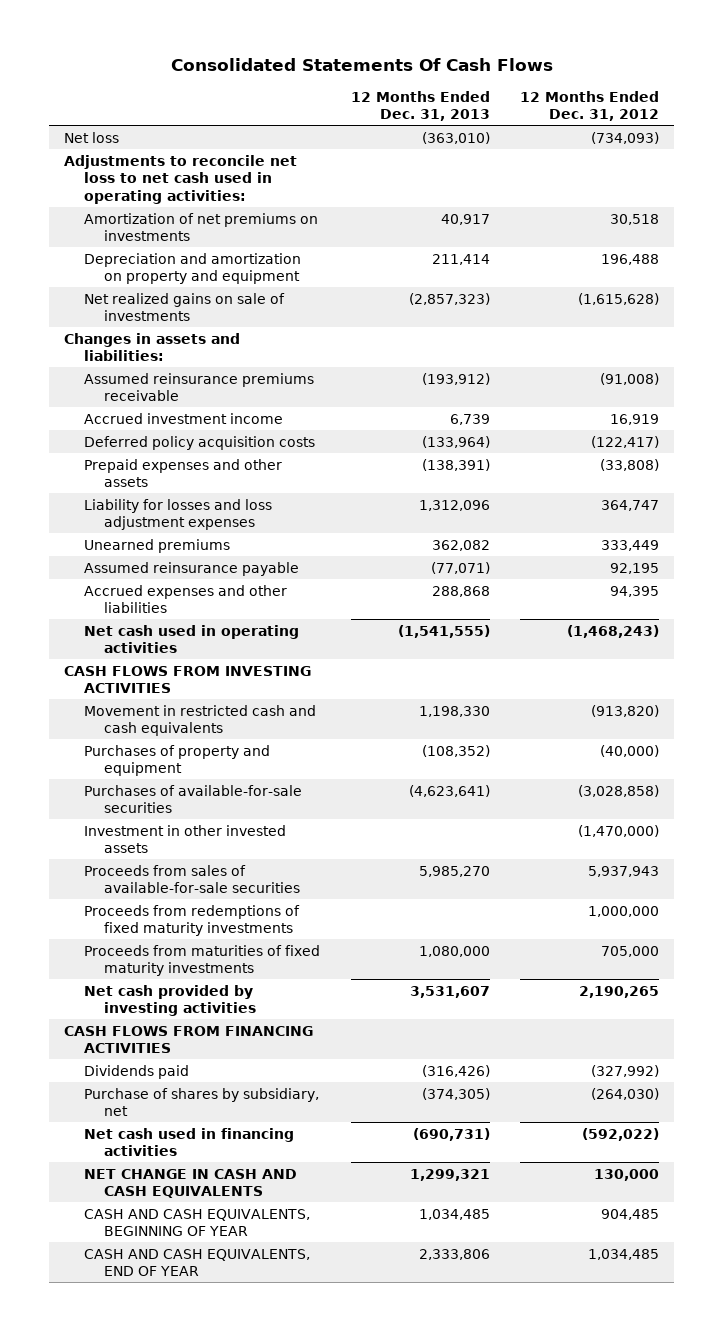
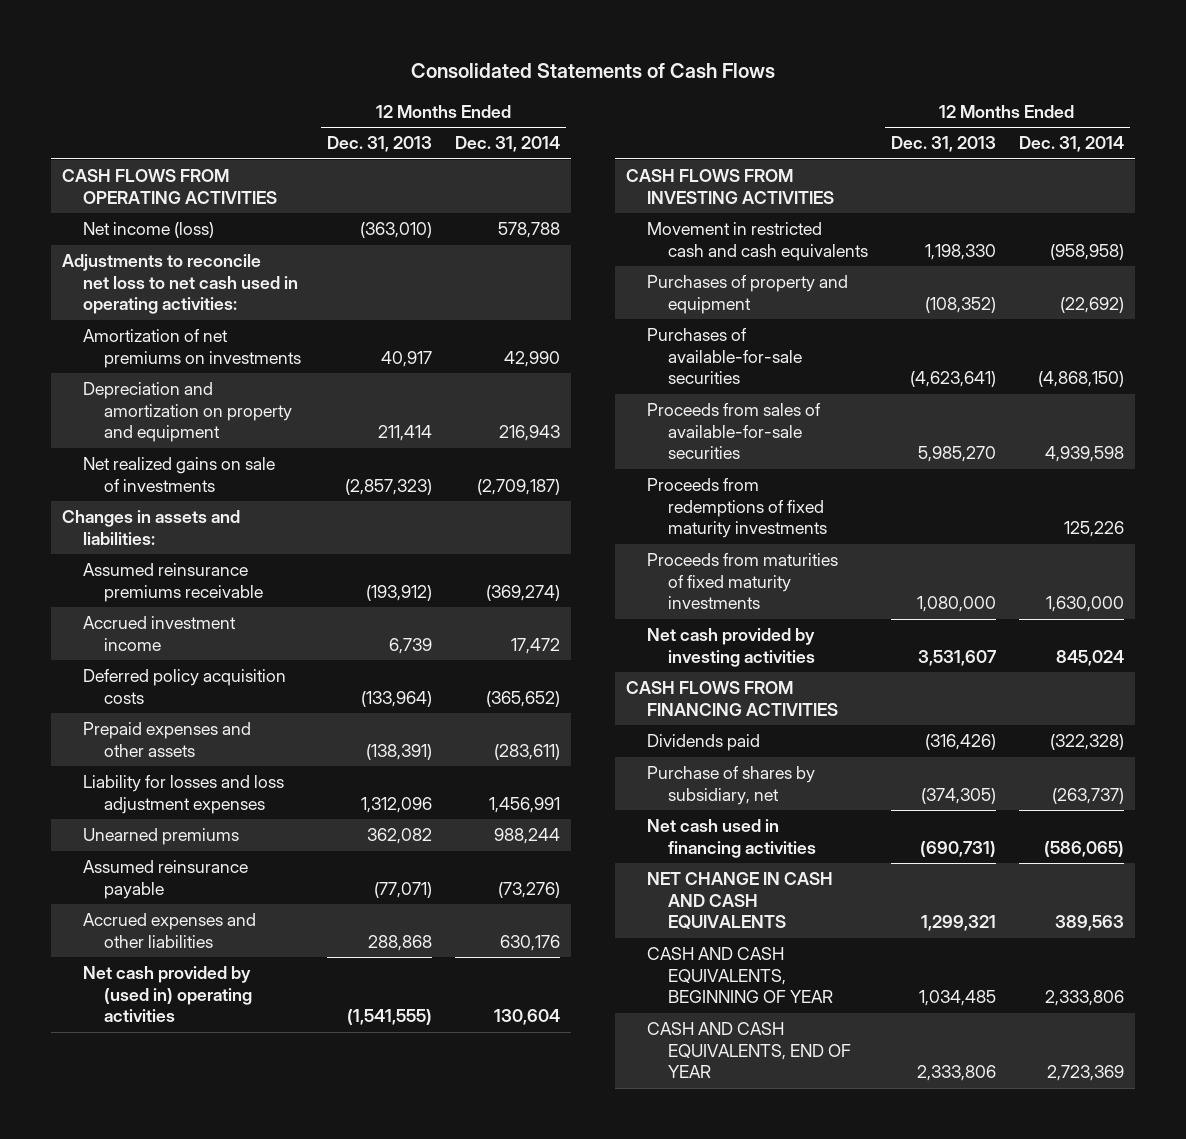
[170,57,553,71] Consolidated Statements Of Cash Flows -> [411,62,776,78] Consolidated Statements of Cash Flows
[520,90,660,122] 12 Months Ended Dec. 31, 2012 -> none
none -> [454,136,560,153] Dec. 31, 2014
none -> [62,169,278,204] CASH FLOWS FROM OPERATING ACTIVITIES
[63,131,119,143] Net loss -> [83,222,215,239] Net income (loss)
[83,624,299,654] Net cash used in operating activities -> [83,966,253,1023] Net cash provided by (used in) operating activities
[83,824,286,854] Investment in other invested assets -> none

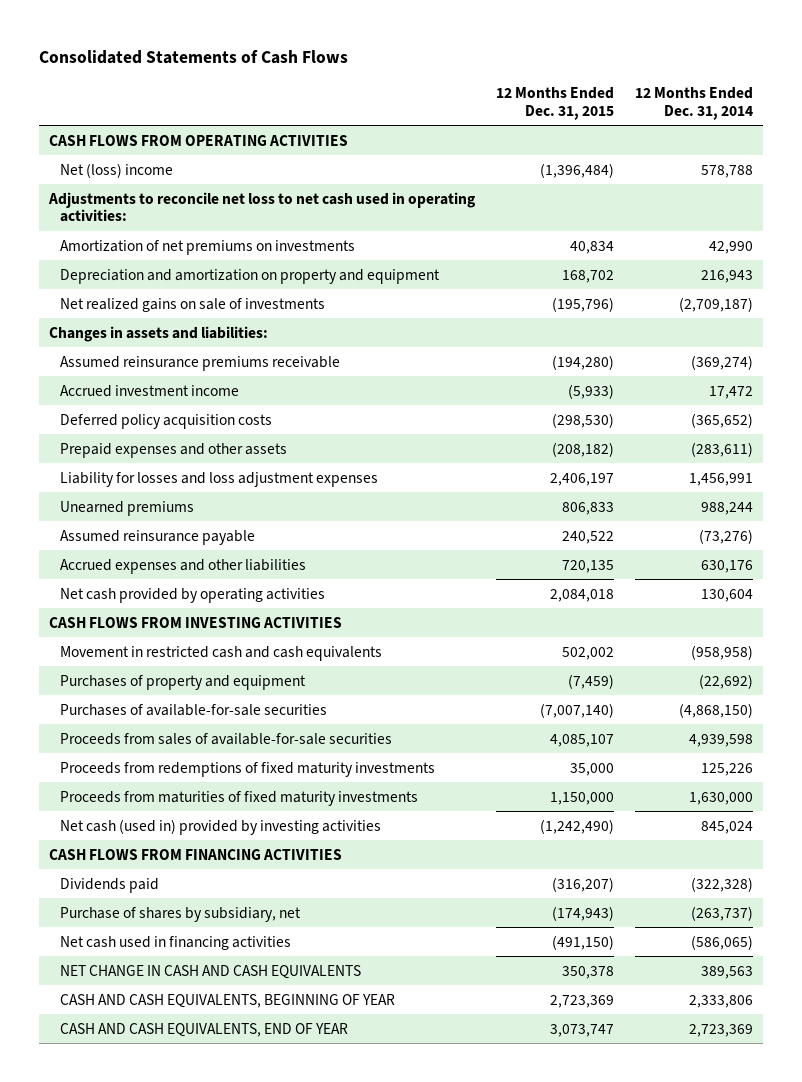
[327,136,433,153] Dec. 31, 2013 -> none
none -> [496,86,615,120] 12 Months Ended Dec. 31, 2015
[83,222,215,239] Net income (loss) -> [60,162,174,178] Net (loss) income
[83,966,253,1023] Net cash provided by (used in) operating activities -> [60,587,326,603] Net cash provided by operating activities
[647,628,816,667] Net cash provided by investing activities -> [60,818,382,835] Net cash (used in) provided by investing activities

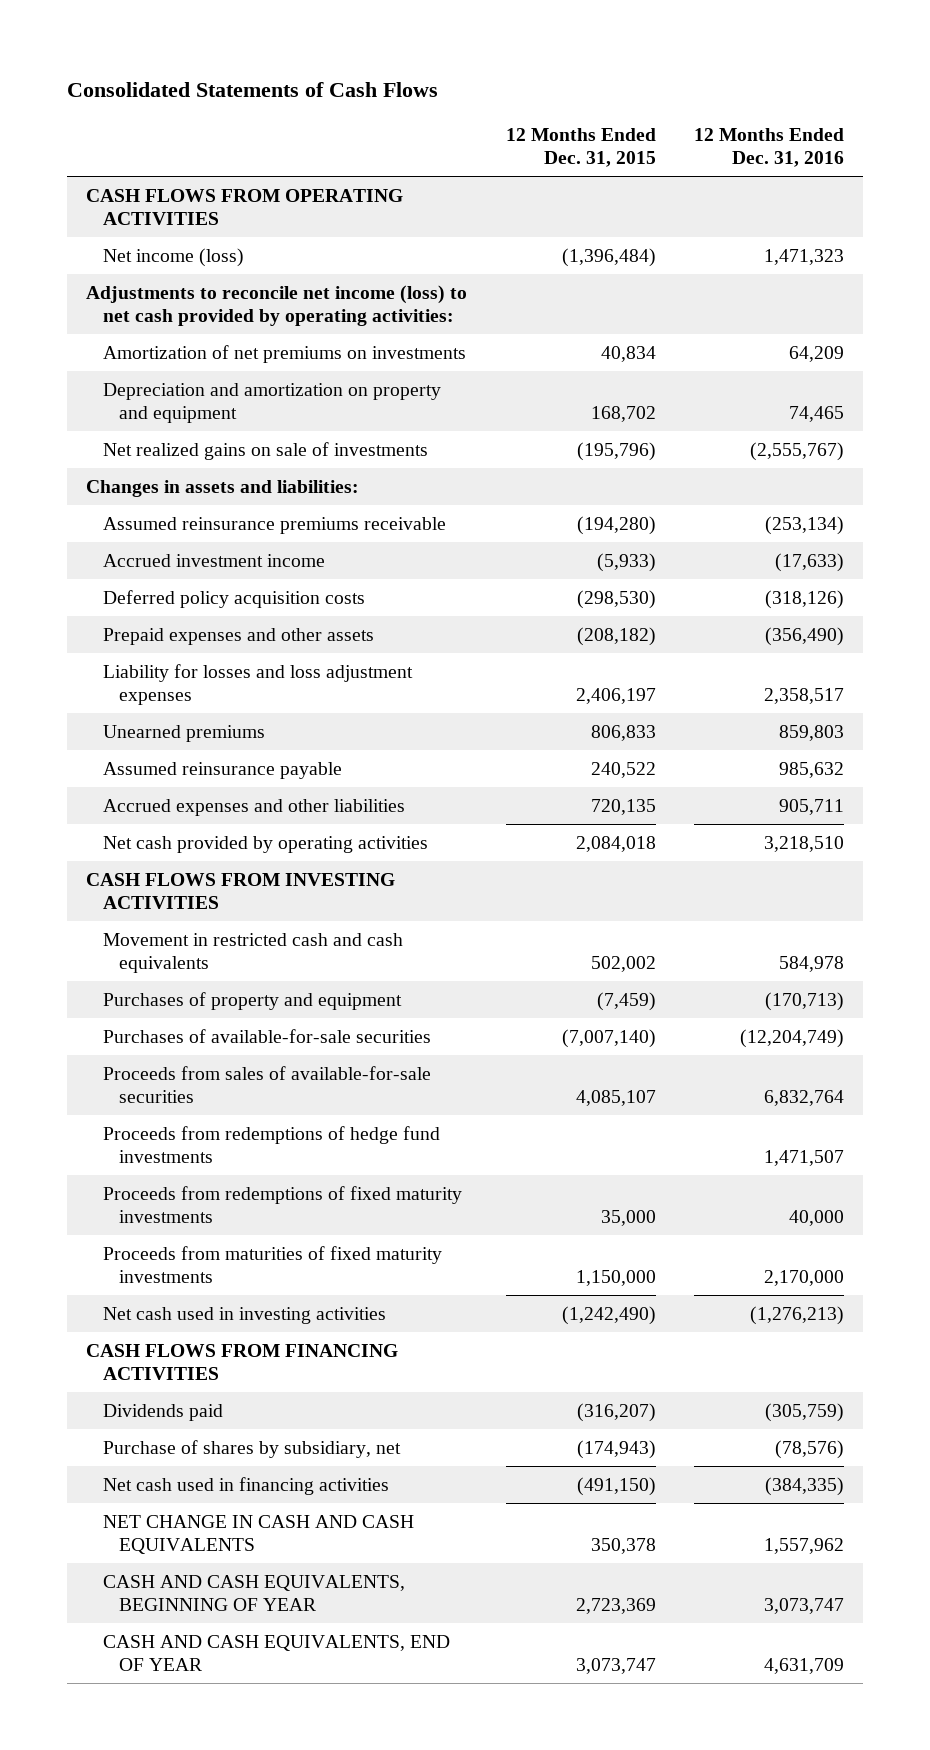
[634,86,753,120] 12 Months Ended Dec. 31, 2014 -> none
none -> [693,128,844,168] 12 Months Ended Dec. 31, 2016
[60,162,174,178] Net (loss) income -> [102,247,244,267] Net income (loss)
[48,191,477,223] Adjustments to reconcile net loss to net cash used in operating activities: -> [86,284,468,326] Adjustments to reconcile net income (loss) to net cash provided by operating activities:
none -> [102,1125,440,1163] Proceeds from redemptions of hedge fund investments
[60,818,382,835] Net cash (used in) provided by investing activities -> [102,1306,386,1324] Net cash used in investing activities

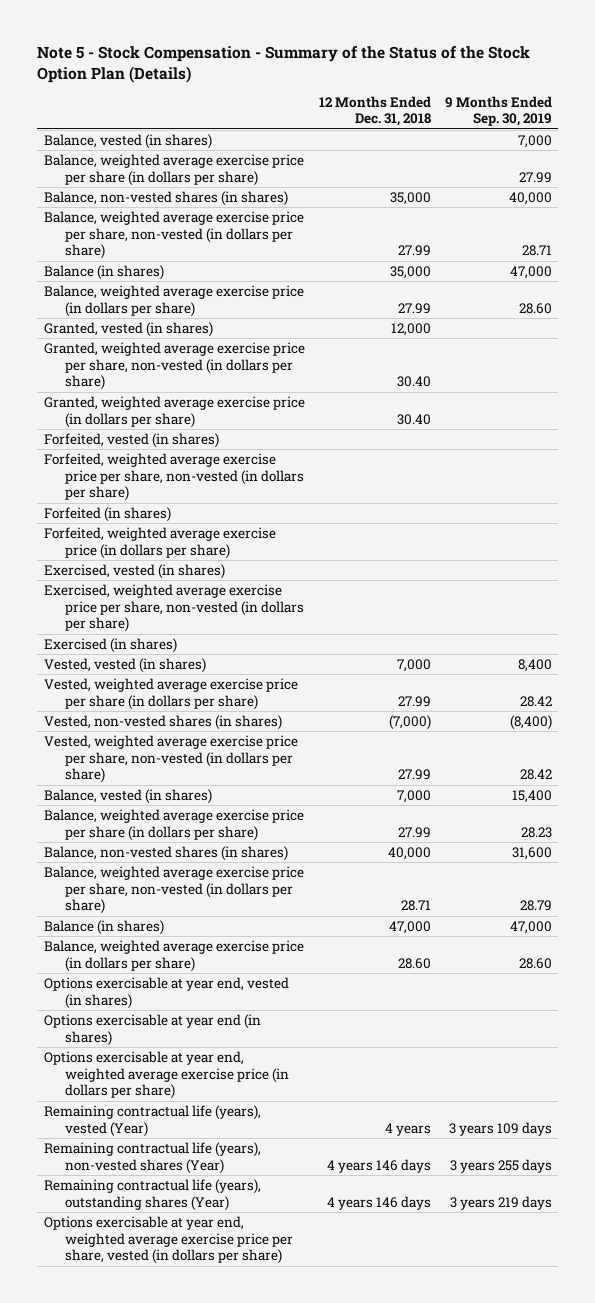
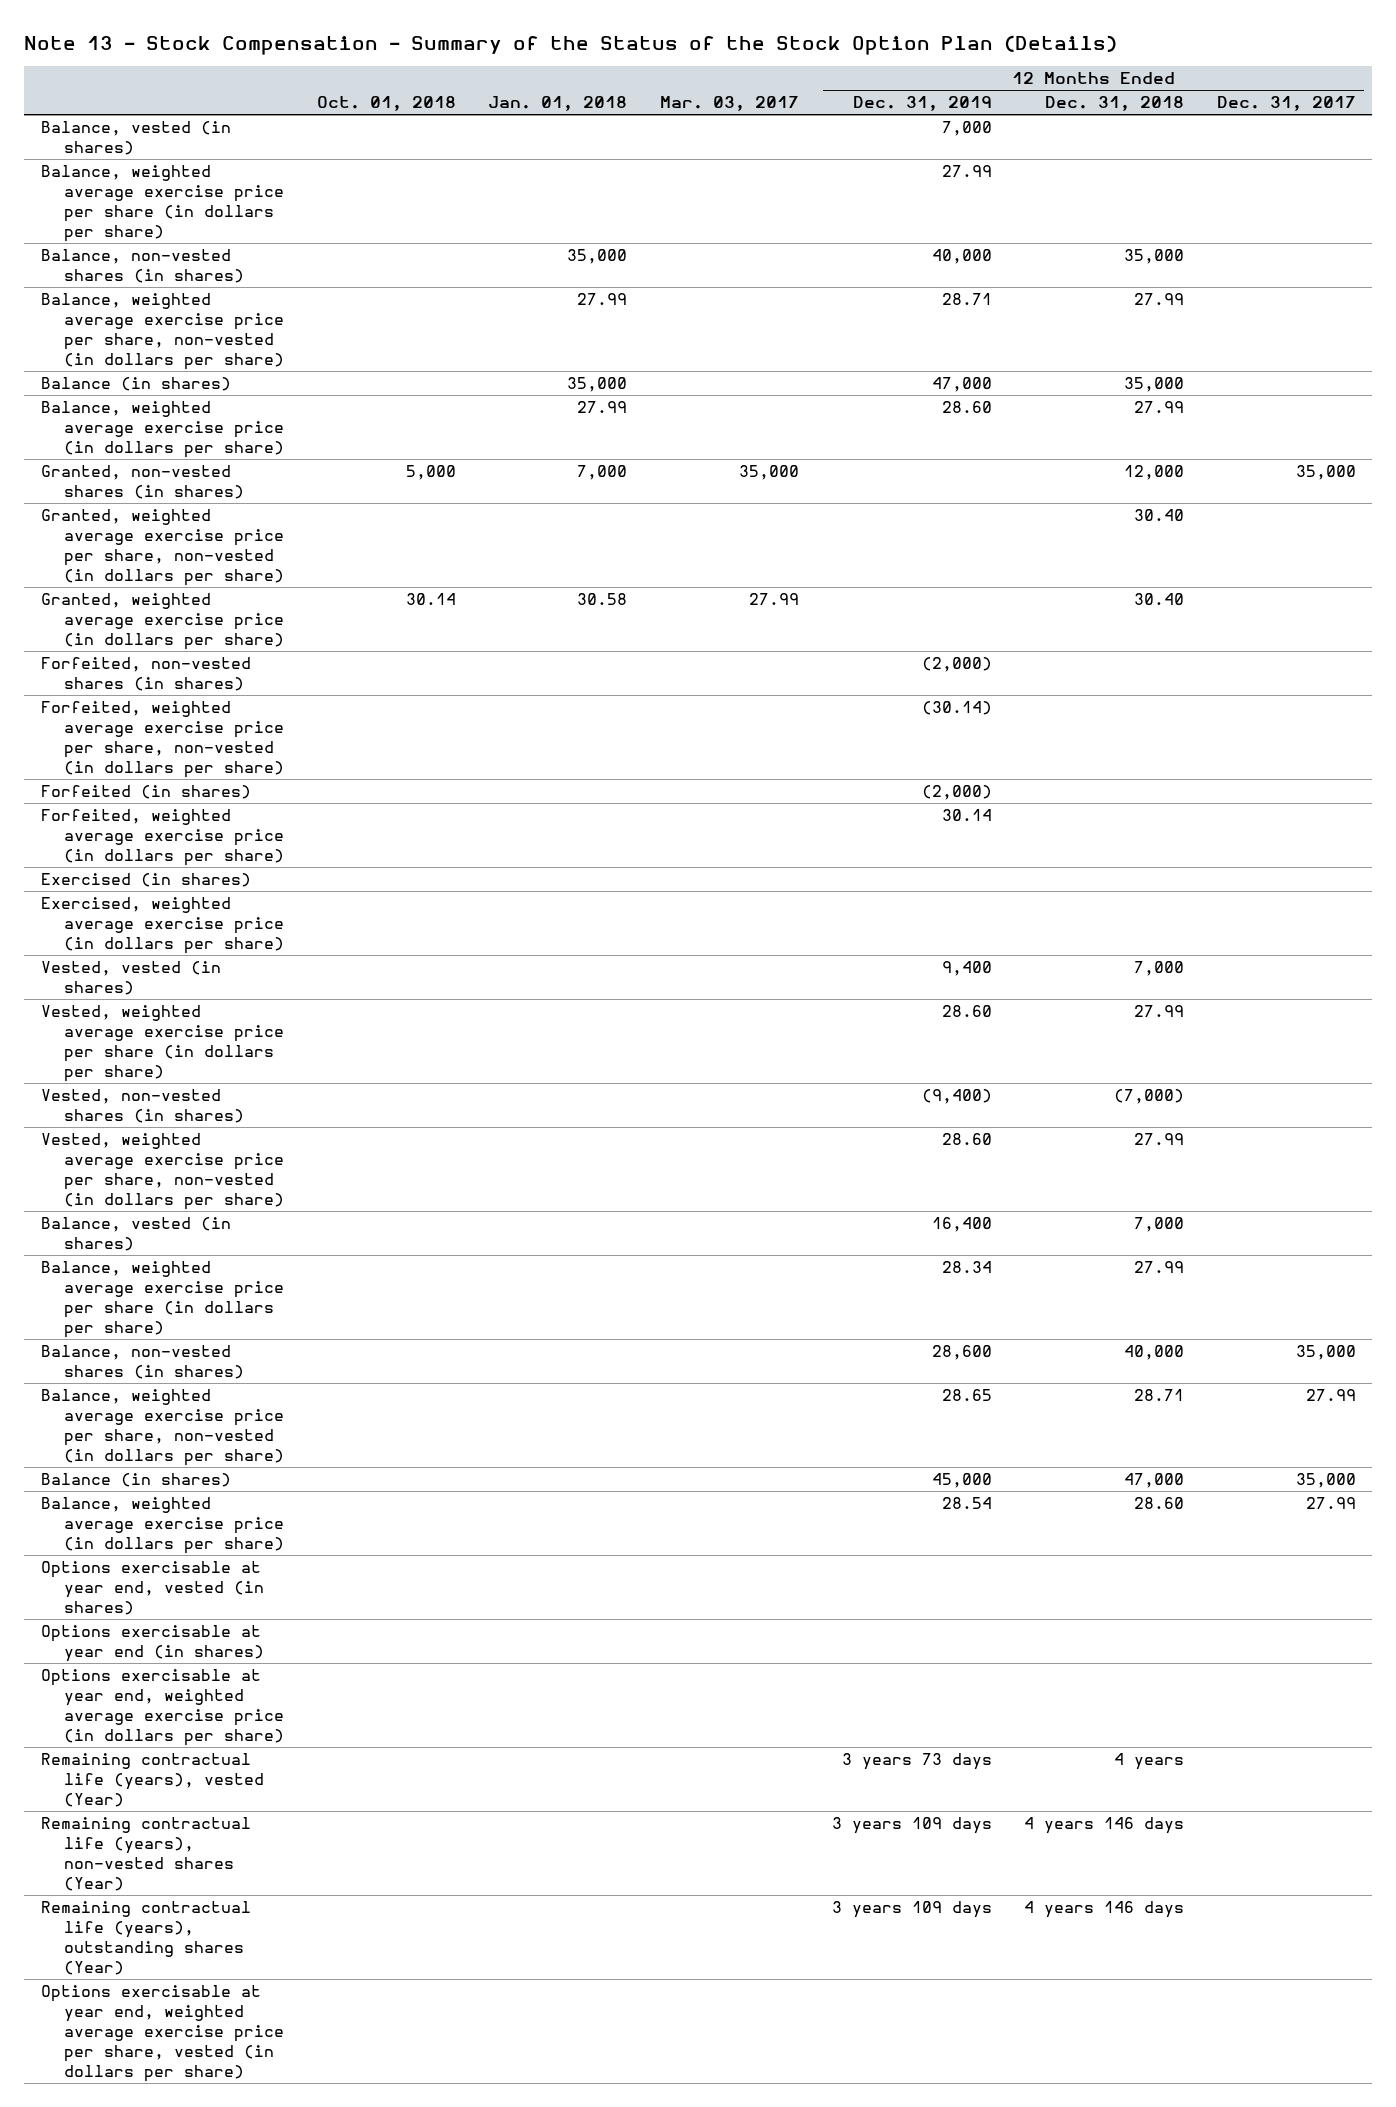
[36,45,530,83] Note 5 - Stock Compensation - Summary of the Status of the Stock Option Plan (Details) -> [24,34,1118,55] Note 13 - Stock Compensation - Summary of the Status of the Stock Option Plan (Details)
[444,95,552,127] 9 Months Ended Sep. 30, 2019 -> none
none -> [316,96,456,112] Oct. 01, 2018
none -> [488,96,628,112] Jan. 01, 2018
none -> [659,96,799,112] Mar. 03, 2017
none -> [852,96,992,112] Dec. 31, 2019
none -> [1216,96,1356,112] Dec. 31, 2017
[43,322,213,338] Granted, vested (in shares) -> [40,465,245,500] Granted, non-vested shares (in shares)
[43,433,219,449] Forfeited, vested (in shares) -> [40,657,251,692] Forfeited, non-vested shares (in shares)
[43,564,225,580] Exercised, vested (in shares) -> none
[43,584,305,633] Exercised, weighted average exercise price per share, non-vested (in dollars per share) -> none
none -> [40,897,285,955] Exercised, weighted average exercise price (in dollars per share)

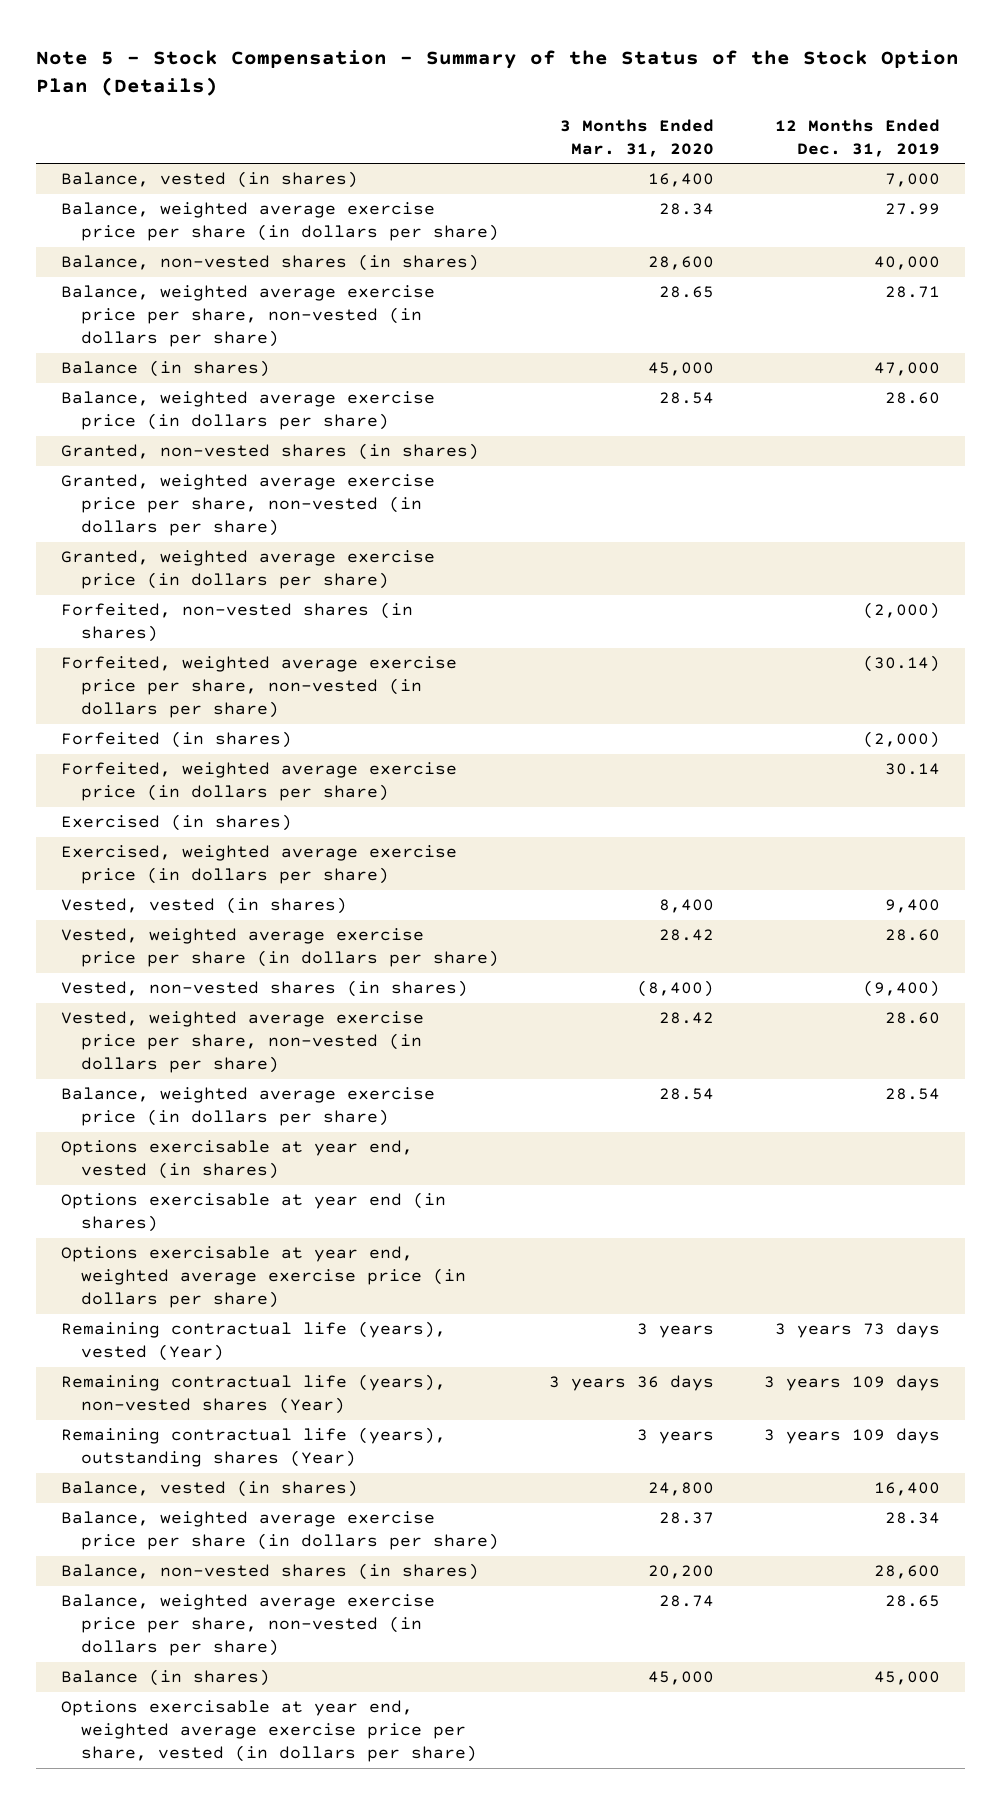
[24,34,1118,55] Note 13 - Stock Compensation - Summary of the Status of the Stock Option Plan (Details) -> [36,50,960,97] Note 5 - Stock Compensation - Summary of the Status of the Stock Option Plan (Details)
[316,96,456,112] Oct. 01, 2018 -> none
[488,96,628,112] Jan. 01, 2018 -> none
[659,96,799,112] Mar. 03, 2017 -> none
[1045,96,1185,112] Dec. 31, 2018 -> none
[1216,96,1356,112] Dec. 31, 2017 -> none
none -> [559,118,714,157] 3 Months Ended Mar. 31, 2020
[40,1217,231,1252] Balance, vested (in shares) -> [61,1480,359,1498] Balance, vested (in shares)
[40,1261,285,1339] Balance, weighted average exercise price per share (in dollars per share) -> [61,1511,499,1551] Balance, weighted average exercise price per share (in dollars per share)
[40,1345,245,1380] Balance, non-vested shares (in shares) -> [61,1563,480,1581] Balance, non-vested shares (in shares)
[40,1389,285,1467] Balance, weighted average exercise price per share, non-vested (in dollars per share) -> [61,1594,436,1656] Balance, weighted average exercise price per share, non-vested (in dollars per share)
[40,1473,231,1488] Balance (in shares) -> [61,1669,271,1687] Balance (in shares)

